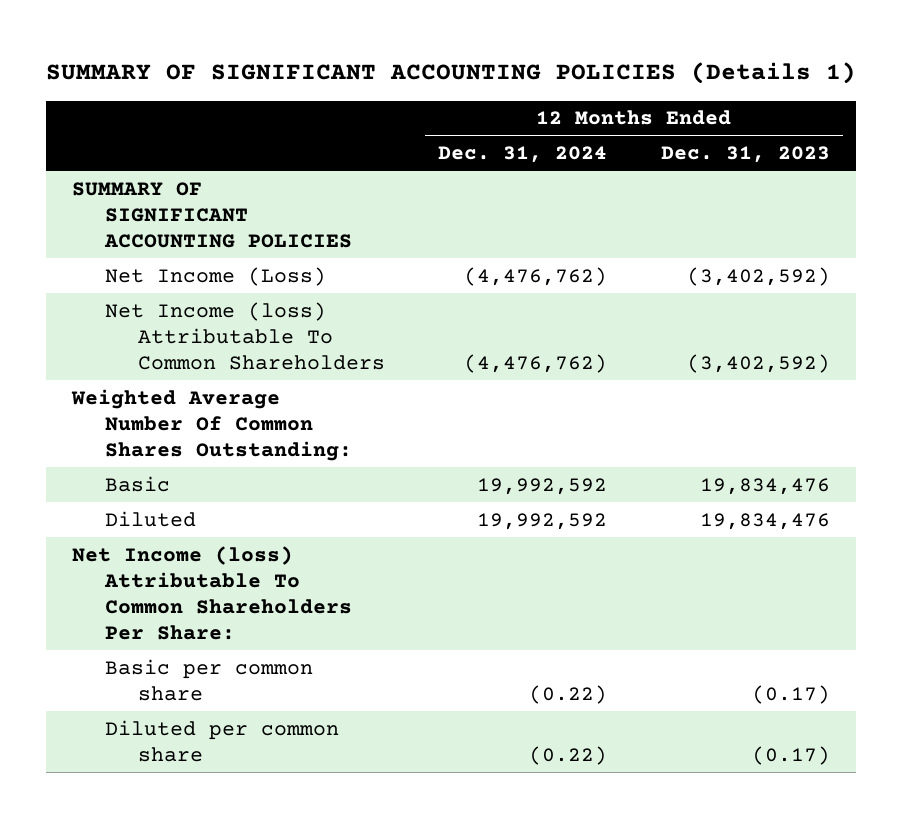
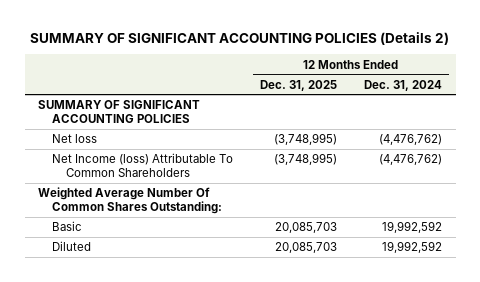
[46,62,857,85] SUMMARY OF SIGNIFICANT ACCOUNTING POLICIES (Details 1) -> [30,31,450,45] SUMMARY OF SIGNIFICANT ACCOUNTING POLICIES (Details 2)
[660,146,830,164] Dec. 31, 2023 -> none
none -> [260,79,338,91] Dec. 31, 2025
[105,266,327,286] Net Income (Loss) -> [52,134,98,144] Net loss
[72,545,353,640] Net Income (loss) Attributable To Common Shareholders Per Share: -> none
[105,658,314,701] Basic per common share -> none
[105,719,340,762] Diluted per common share -> none

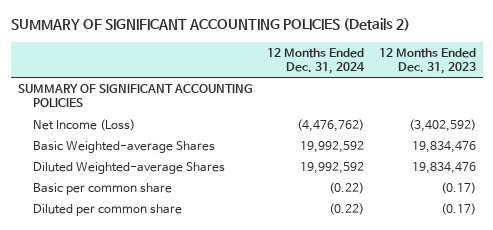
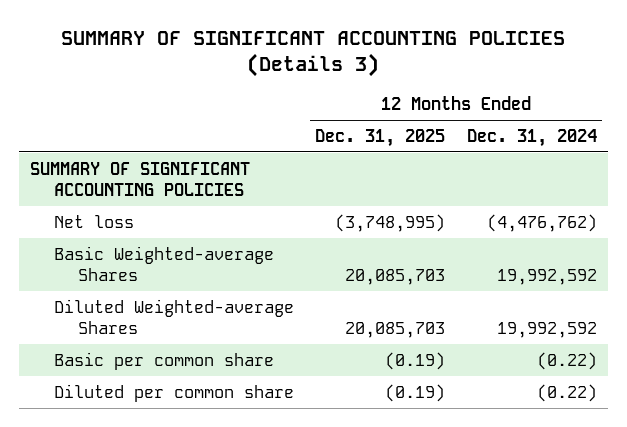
[10,18,410,32] SUMMARY OF SIGNIFICANT ACCOUNTING POLICIES (Details 2) -> [61,31,566,78] SUMMARY OF SIGNIFICANT ACCOUNTING POLICIES (Details 3)
[378,47,476,75] 12 Months Ended Dec. 31, 2023 -> none
none -> [315,128,446,147] Dec. 31, 2025
[32,118,135,131] Net Income (Loss) -> [53,214,134,228] Net loss

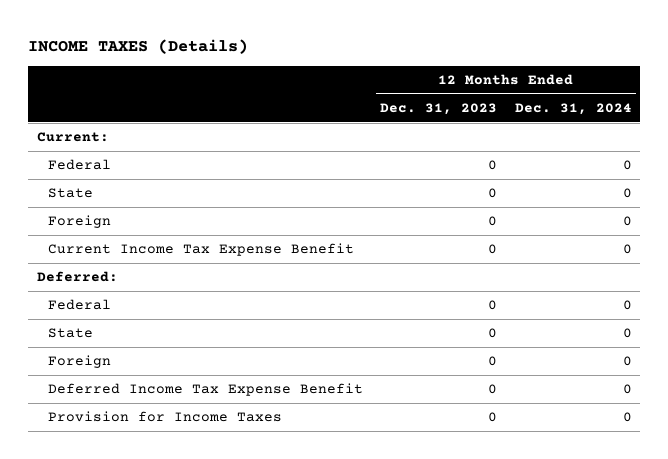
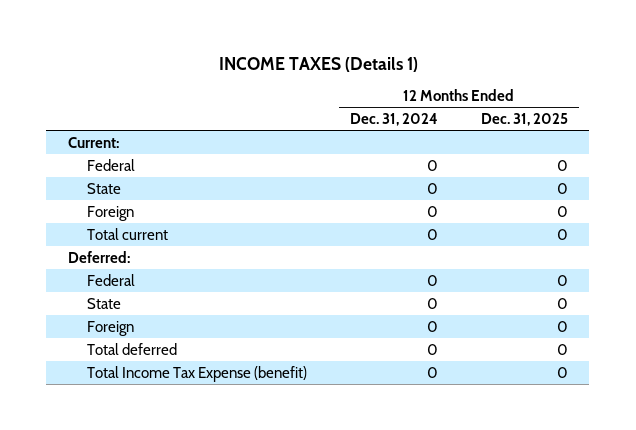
[28,38,249,54] INCOME TAXES (Details) -> [218,56,418,72] INCOME TAXES (Details 1)
[380,102,498,115] Dec. 31, 2023 -> none
none -> [480,113,568,127] Dec. 31, 2025
[47,243,354,257] Current Income Tax Expense Benefit -> [87,227,169,240] Total current
[47,411,282,423] Provision for Income Taxes -> none
[47,383,363,397] Deferred Income Tax Expense Benefit -> [87,342,178,355] Total deferred
none -> [87,365,308,382] Total Income Tax Expense (benefit)

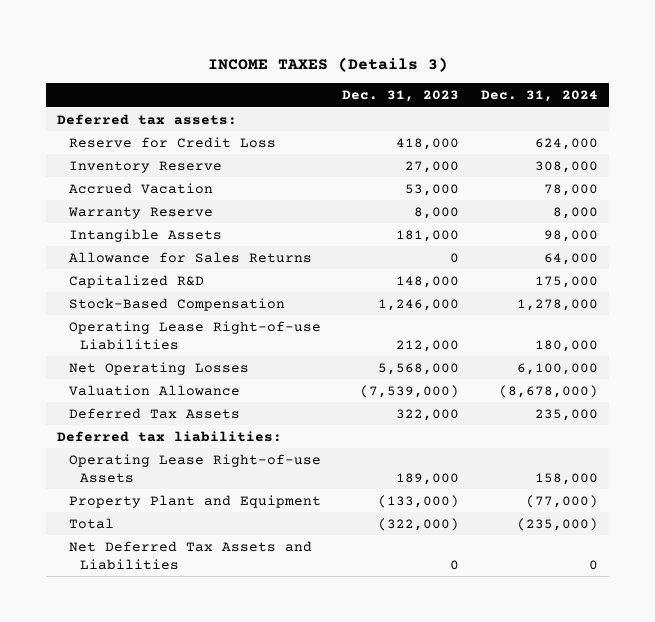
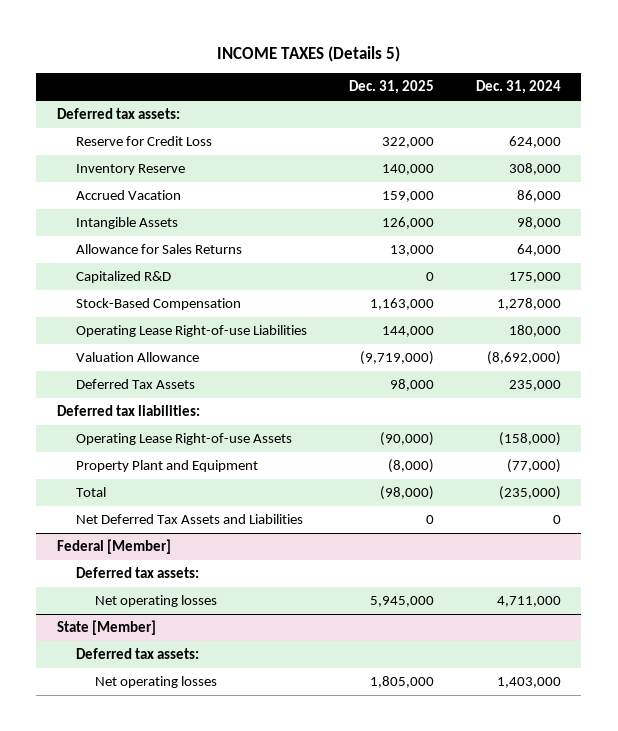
[207,56,448,72] INCOME TAXES (Details 3) -> [216,45,400,62] INCOME TAXES (Details 5)
[342,90,460,103] Dec. 31, 2023 -> none
none -> [349,80,435,95] Dec. 31, 2025
[67,206,213,219] Warranty Reserve -> none
[543,183,598,196] 78,000 -> [516,190,561,203] 86,000
[68,361,249,375] Net Operating Losses -> none
[498,384,598,398] (8,678,000) -> [486,351,561,366] (8,692,000)
[534,472,598,485] 158,000 -> [498,432,561,447] (158,000)
none -> [57,539,172,555] Federal [Member]
none -> [76,567,200,579] Deferred tax assets:
none -> [95,595,218,608] Net operating losses
none -> [57,620,157,636] State [Member]
none -> [76,648,200,660] Deferred tax assets:
none -> [95,676,218,689] Net operating losses

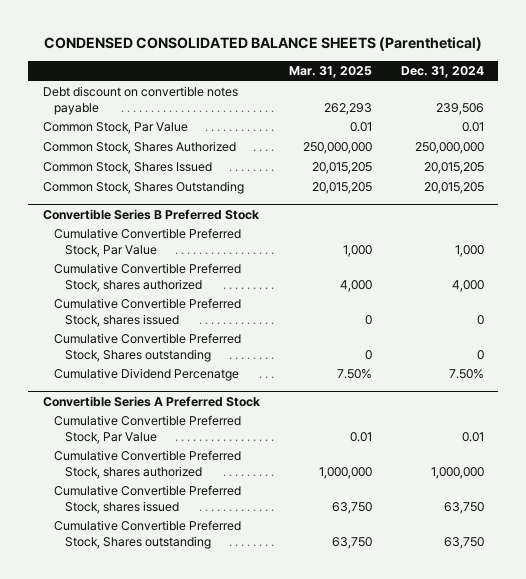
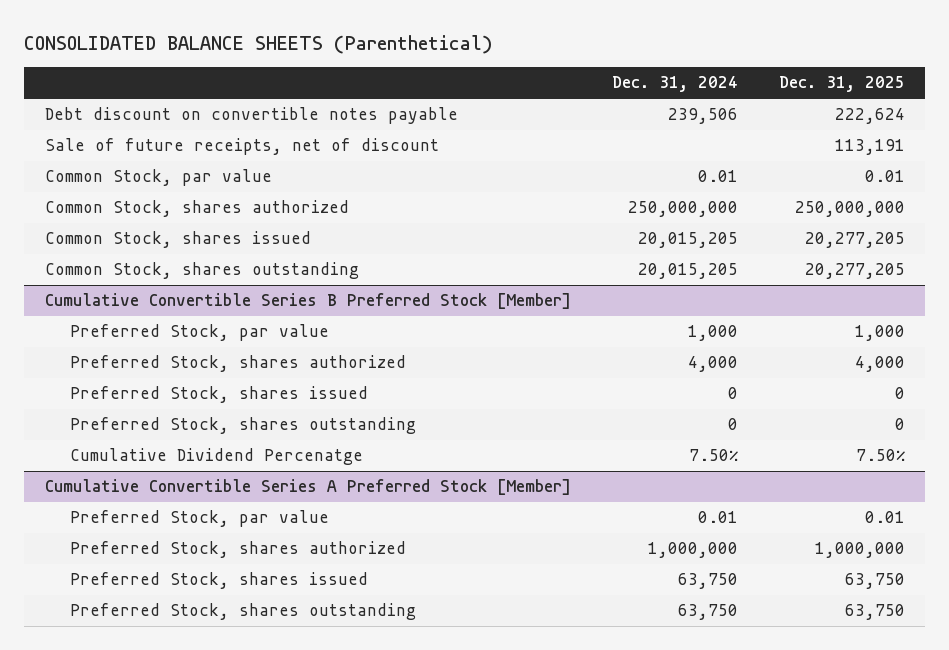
[44,37,483,52] CONDENSED CONSOLIDATED BALANCE SHEETS (Parenthetical) -> [23,35,493,55] CONSOLIDATED BALANCE SHEETS (Parenthetical)
[288,66,372,79] Mar. 31, 2025 -> none
none -> [778,76,905,93] Dec. 31, 2025
none -> [44,138,439,156] Sale of future receipts, net of discount
[42,122,188,135] Common Stock, Par Value -> [44,169,272,187] Common Stock, par value
[42,141,236,155] Common Stock, Shares Authorized -> [44,200,349,218] Common Stock, shares authorized
[42,162,212,175] Common Stock, Shares Issued -> [44,231,311,249] Common Stock, shares issued
[42,181,244,195] Common Stock, Shares Outstanding -> [44,262,359,280] Common Stock, shares outstanding
[42,208,259,220] Convertible Series B Preferred Stock -> [44,293,571,310] Cumulative Convertible Series B Preferred Stock [Member]
[54,228,242,257] Cumulative Convertible Preferred Stock, Par Value -> [70,324,330,342] Preferred Stock, par value
[54,263,242,292] Cumulative Convertible Preferred Stock, shares authorized -> [70,355,407,373] Preferred Stock, shares authorized
[54,298,242,327] Cumulative Convertible Preferred Stock, shares issued -> [70,386,369,404] Preferred Stock, shares issued
[54,333,242,362] Cumulative Convertible Preferred Stock, Shares outstanding -> [70,417,417,435] Preferred Stock, shares outstanding
[42,395,260,407] Convertible Series A Preferred Stock -> [44,479,571,496] Cumulative Convertible Series A Preferred Stock [Member]
[54,415,242,444] Cumulative Convertible Preferred Stock, Par Value -> [70,510,330,528] Preferred Stock, par value
[54,450,242,479] Cumulative Convertible Preferred Stock, shares authorized -> [70,541,407,559] Preferred Stock, shares authorized
[54,485,242,514] Cumulative Convertible Preferred Stock, shares issued -> [70,572,369,590] Preferred Stock, shares issued
[54,520,242,549] Cumulative Convertible Preferred Stock, Shares outstanding -> [70,603,417,621] Preferred Stock, shares outstanding

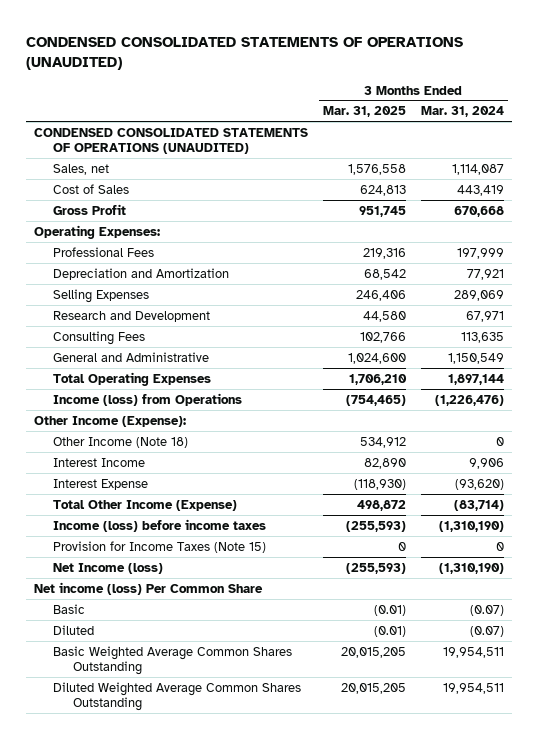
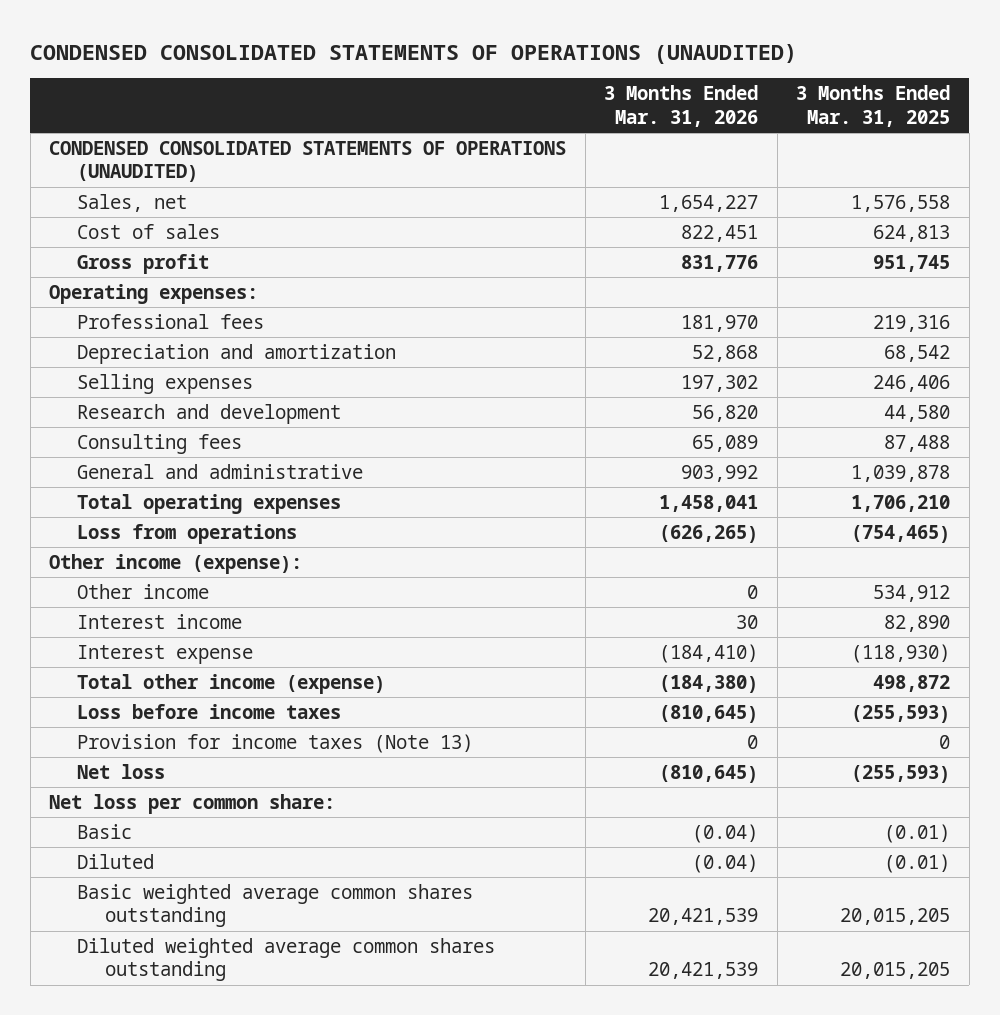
[421,106,505,118] Mar. 31, 2024 -> none
none -> [604,85,759,127] 3 Months Ended Mar. 31, 2026
[53,183,130,194] Cost of Sales -> [77,223,221,239] Cost of sales
[53,203,127,215] Gross Profit -> [77,253,210,274] Gross profit
[33,224,160,239] Operating Expenses: -> [49,283,259,304] Operating expenses:
[53,246,155,257] Professional Fees -> [77,313,265,329] Professional fees
[53,267,230,280] Depreciation and Amortization -> [77,343,397,364] Depreciation and amortization
[53,288,150,303] Selling Expenses -> [77,373,254,394] Selling expenses
[53,310,211,322] Research and Development -> [77,403,342,424] Research and development
[53,330,146,345] Consulting Fees -> [77,433,243,454] Consulting fees
[359,331,406,343] 102,766 -> [884,434,951,452] 87,488
[53,351,210,362] General and Administrative -> [77,463,364,479] General and administrative
[347,352,406,364] 1,024,600 -> [851,464,951,482] 1,039,878
[53,371,212,386] Total Operating Expenses -> [77,493,342,514] Total operating expenses
[53,392,243,406] Income (loss) from Operations -> [77,523,298,544] Loss from operations
[33,415,186,427] Other Income (Expense): -> [49,553,303,574] Other income (expense):
[53,436,189,448] Other Income (Note 18) -> [77,583,210,599] Other income
[53,457,146,467] Interest Income -> [77,613,243,629] Interest income
[53,478,149,490] Interest Expense -> [77,644,254,664] Interest expense
[53,499,238,511] Total Other Income (Expense) -> [77,673,386,694] Total other income (expense)
[53,518,267,532] Income (loss) before income taxes -> [77,703,342,719] Loss before income taxes
[53,540,267,553] Provision for Income Taxes (Note 15) -> [77,733,474,753] Provision for income taxes (Note 13)
[53,562,164,574] Net Income (loss) -> [77,763,166,779] Net loss
[33,581,263,595] Net income (loss) Per Common Share -> [49,793,336,814] Net loss per common share:
[53,645,293,676] Basic Weighted Average Common Shares Outstanding -> [77,883,474,928] Basic weighted average common shares outstanding
[53,681,302,712] Diluted Weighted Average Common Shares Outstanding -> [77,937,496,982] Diluted weighted average common shares outstanding

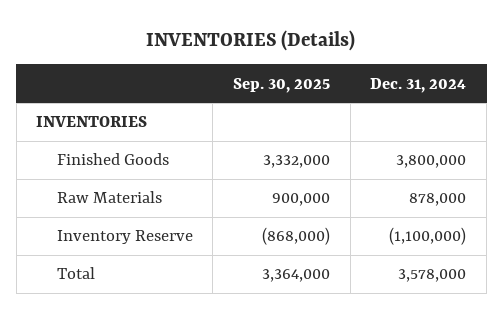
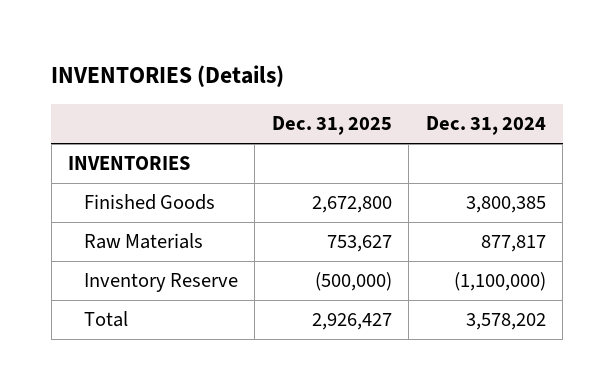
[232,77,330,93] Sep. 30, 2025 -> none
none -> [271,116,392,136] Dec. 31, 2025
[396,155,467,169] 3,800,000 -> [465,196,546,214] 3,800,385
[409,193,467,207] 878,000 -> [480,235,546,253] 877,817
[398,269,467,283] 3,578,000 -> [465,313,546,331] 3,578,202

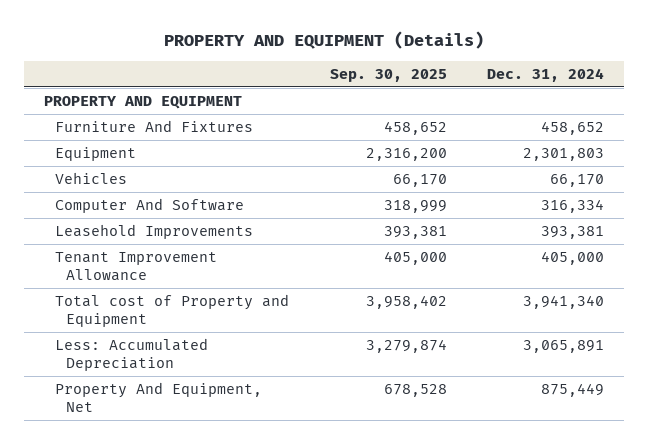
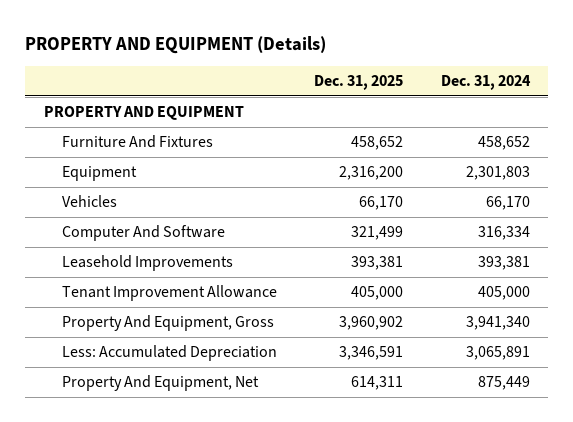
[329,68,447,82] Sep. 30, 2025 -> none
none -> [314,75,404,91] Dec. 31, 2025
[55,294,290,328] Total cost of Property and Equipment -> [62,315,275,332] Property And Equipment, Gross

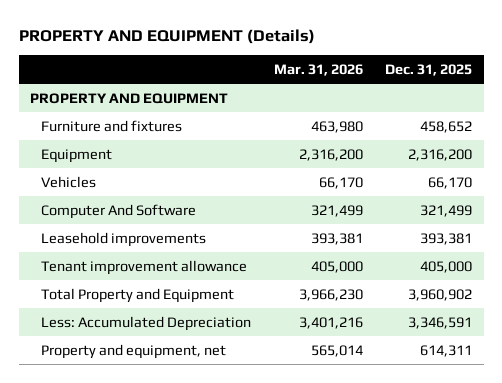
[440,75,531,91] Dec. 31, 2024 -> none
none -> [273,63,363,76] Mar. 31, 2026
[62,135,214,149] Furniture And Fixtures -> [40,119,182,132] Furniture and fixtures
[62,255,234,272] Leasehold Improvements -> [40,231,206,247] Leasehold improvements
[62,285,278,302] Tenant Improvement Allowance -> [40,259,247,275] Tenant improvement allowance
[62,315,275,332] Property And Equipment, Gross -> [40,287,234,303] Total Property and Equipment
[62,375,260,392] Property And Equipment, Net -> [40,343,226,359] Property and equipment, net

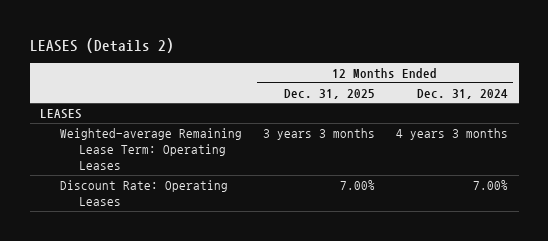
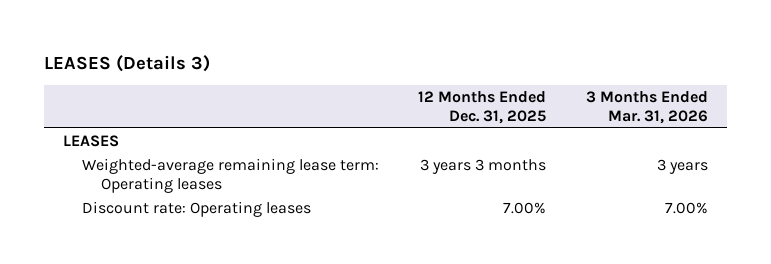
[29,38,174,54] LEASES (Details 2) -> [43,54,210,72] LEASES (Details 3)
[417,88,509,99] Dec. 31, 2024 -> none
none -> [585,91,708,125] 3 Months Ended Mar. 31, 2026
[59,128,242,171] Weighted-average Remaining Lease Term: Operating Leases -> [82,157,380,193] Weighted-average remaining lease term: Operating leases
[59,180,228,207] Discount Rate: Operating Leases -> [82,200,312,217] Discount rate: Operating leases

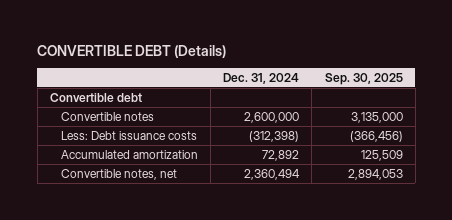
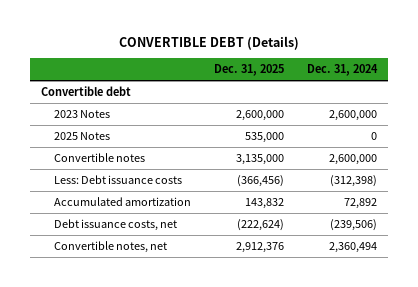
[324,72,403,85] Sep. 30, 2025 -> none
none -> [213,64,284,77] Dec. 31, 2025
none -> [53,110,110,119] 2023 Notes
none -> [53,132,110,141] 2025 Notes
none -> [53,219,177,232] Debt issuance costs, net

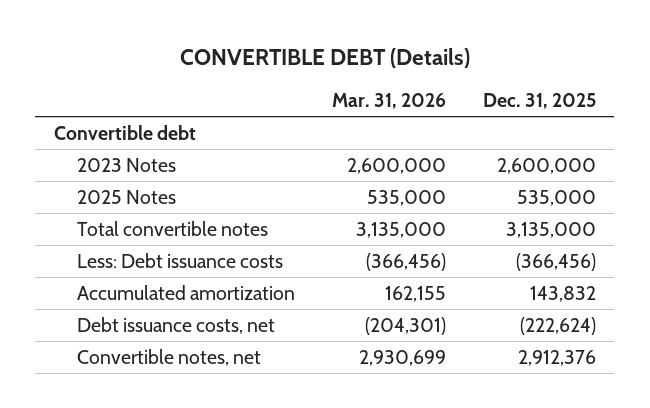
[306,64,378,77] Dec. 31, 2024 -> none
none -> [332,93,447,110] Mar. 31, 2026
[53,153,145,163] Convertible notes -> [77,220,269,236] Total convertible notes

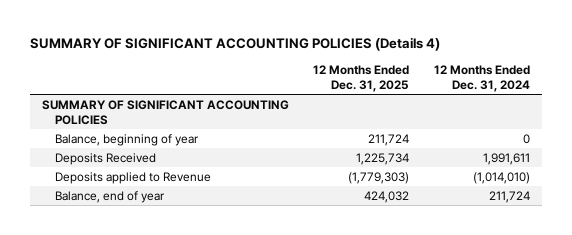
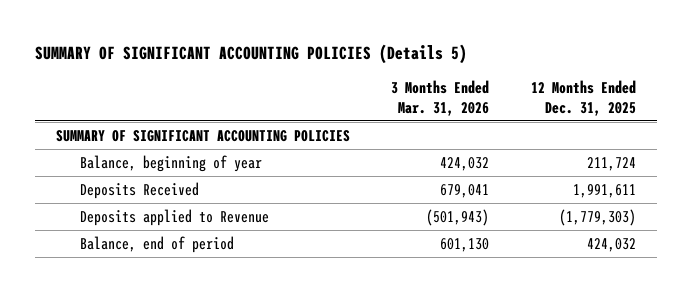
[29,37,440,52] SUMMARY OF SIGNIFICANT ACCOUNTING POLICIES (Details 4) -> [35,43,468,64] SUMMARY OF SIGNIFICANT ACCOUNTING POLICIES (Details 5)
[433,65,530,92] 12 Months Ended Dec. 31, 2024 -> none
none -> [391,80,490,116] 3 Months Ended Mar. 31, 2026
[356,152,410,165] 1,225,734 -> [572,183,636,198] 1,991,611
[55,190,166,203] Balance, end of year -> [79,235,234,253] Balance, end of period

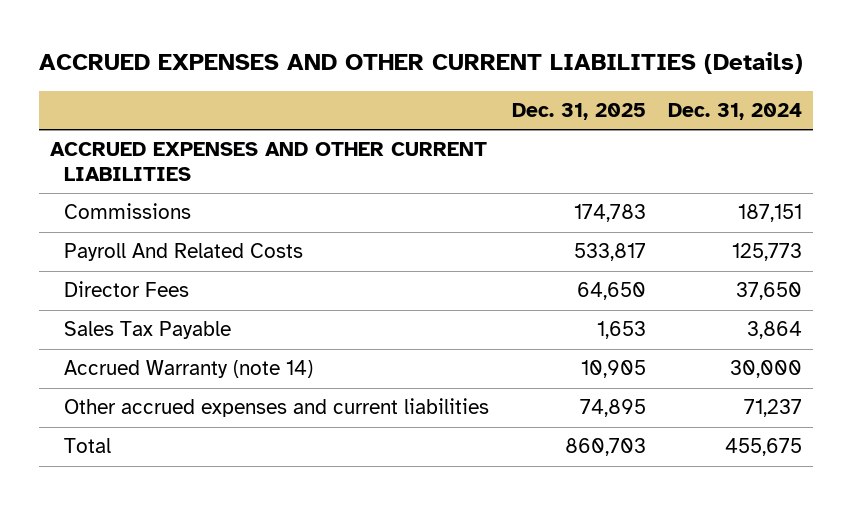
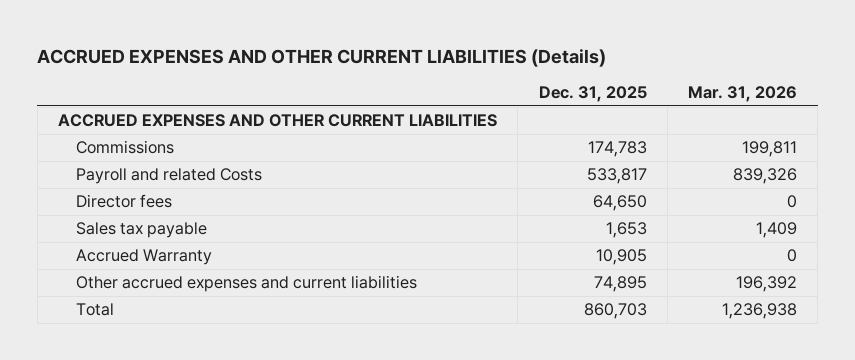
[668,102,803,120] Dec. 31, 2024 -> none
none -> [687,86,797,103] Mar. 31, 2026
[64,243,304,262] Payroll And Related Costs -> [75,168,262,185] Payroll and related Costs
[64,281,190,298] Director Fees -> [75,194,172,209] Director fees
[64,321,232,340] Sales Tax Payable -> [75,222,207,239] Sales tax payable
[64,360,314,379] Accrued Warranty (note 14) -> [75,249,212,266] Accrued Warranty

